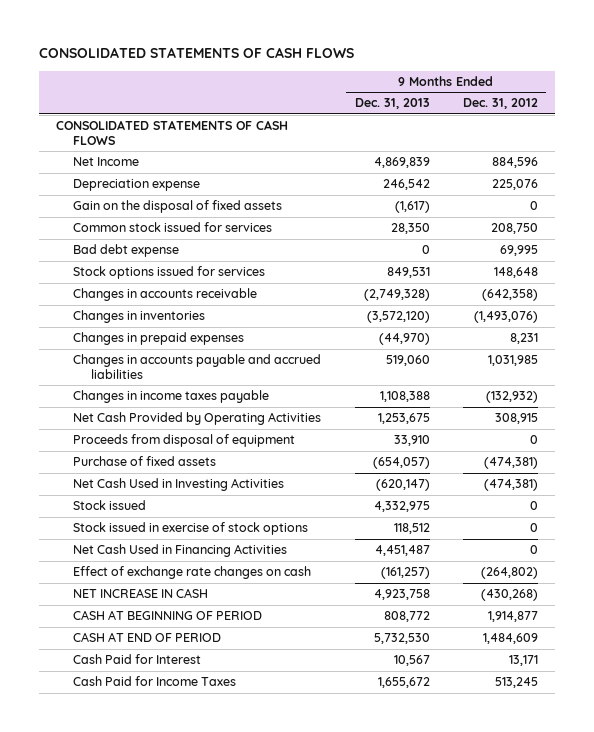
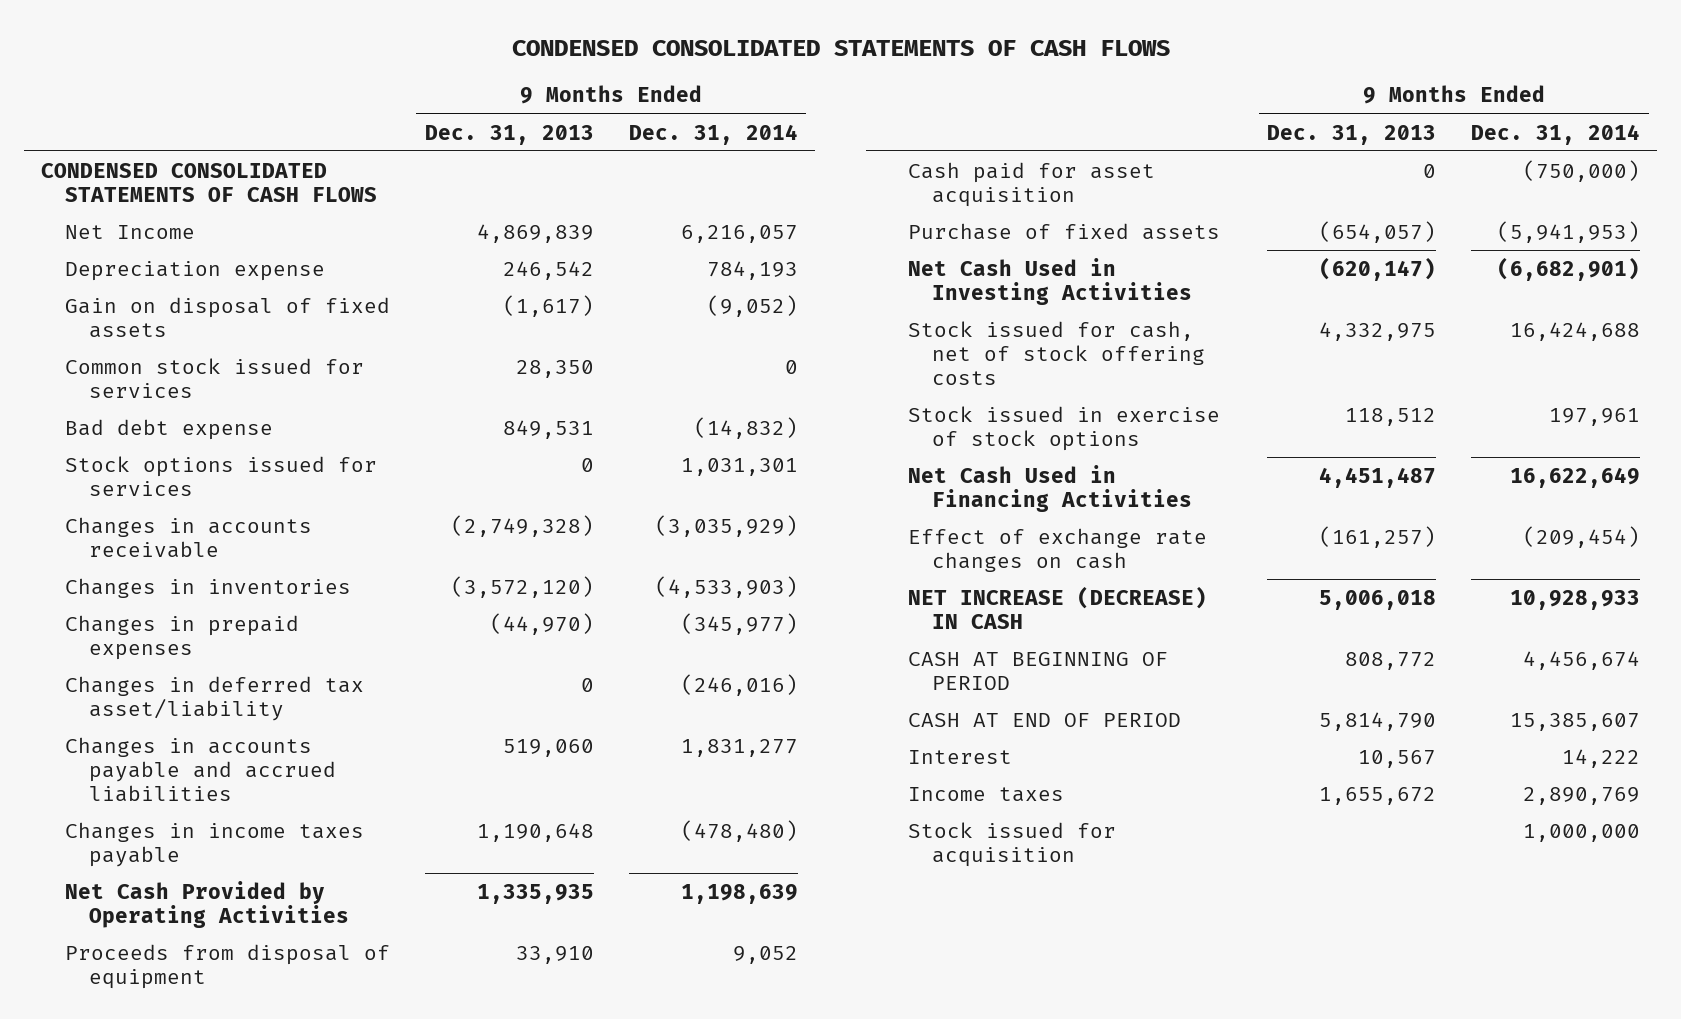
[38,47,354,59] CONSOLIDATED STATEMENTS OF CASH FLOWS -> [511,40,1170,57] CONDENSED CONSOLIDATED STATEMENTS OF CASH FLOWS
[462,98,538,110] Dec. 31, 2012 -> none
none -> [628,123,798,145] Dec. 31, 2014
[55,120,288,145] CONSOLIDATED STATEMENTS OF CASH FLOWS -> [41,162,378,202] CONDENSED CONSOLIDATED STATEMENTS OF CASH FLOWS
[73,200,283,214] Gain on the disposal of fixed assets -> [65,296,391,338] Gain on disposal of fixed assets
[421,245,430,255] 0 -> [503,419,595,439] 849,531
[386,267,430,279] 849,531 -> [581,457,595,472] 0
none -> [65,675,365,721] Changes in deferred tax asset/liability
[379,391,430,403] 1,108,388 -> [477,822,595,842] 1,190,648
[377,413,430,425] 1,253,675 -> [477,883,595,904] 1,335,935
none -> [907,161,1155,207] Cash paid for asset acquisition
[73,500,147,511] Stock issued -> [907,320,1205,386] Stock issued for cash, net of stock offering costs
[73,588,209,599] NET INCREASE IN CASH -> [907,585,1207,629] NET INCREASE (DECREASE) IN CASH
[373,589,430,601] 4,923,758 -> [1319,589,1437,610] 5,006,018
[373,633,430,645] 5,732,530 -> [1319,711,1437,731] 5,814,790
[73,654,202,665] Cash Paid for Interest -> [907,749,1012,764] Interest
[73,676,237,687] Cash Paid for Income Taxes -> [907,786,1064,802] Income taxes
none -> [907,821,1116,867] Stock issued for acquisition

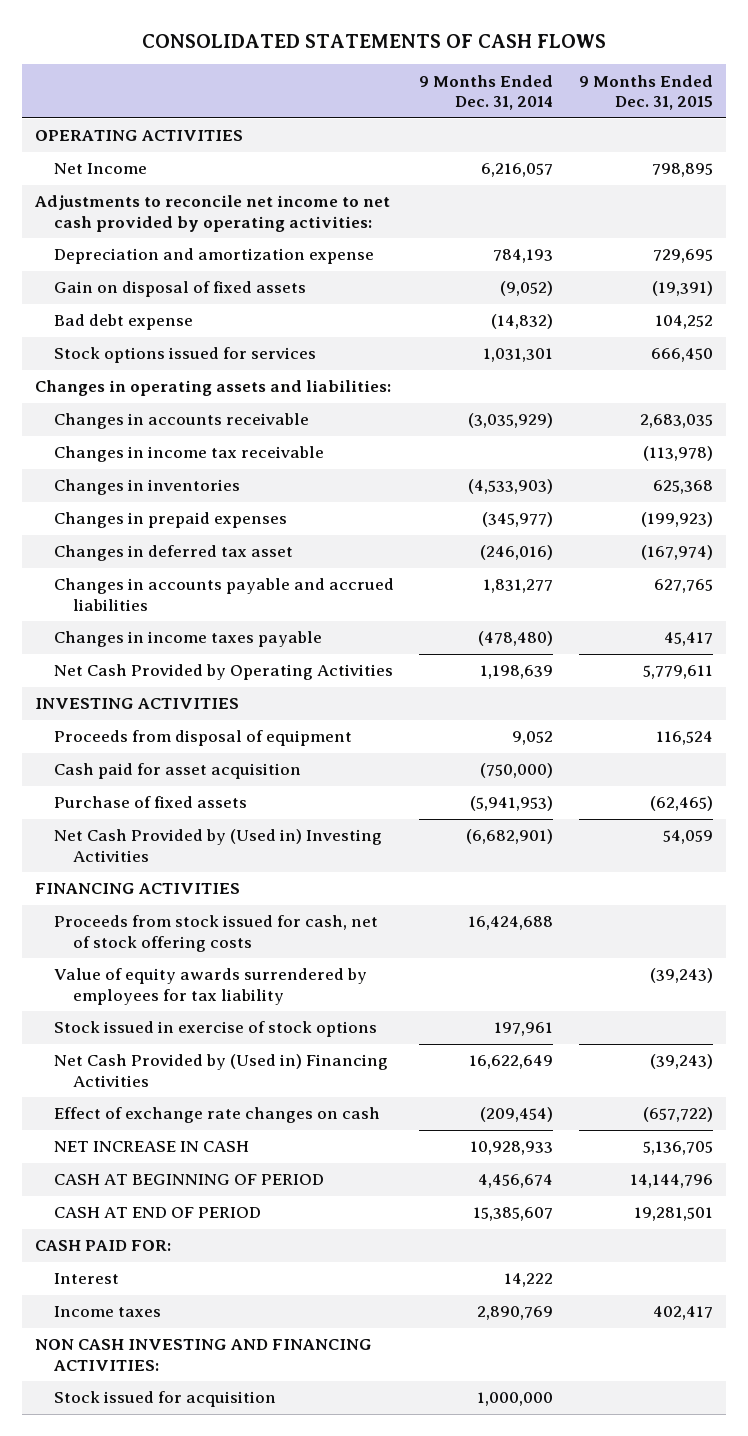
[511,40,1170,57] CONDENSED CONSOLIDATED STATEMENTS OF CASH FLOWS -> [141,33,606,48] CONSOLIDATED STATEMENTS OF CASH FLOWS
[425,124,595,145] Dec. 31, 2013 -> none
none -> [579,74,714,110] 9 Months Ended Dec. 31, 2015
[41,162,378,202] CONDENSED CONSOLIDATED STATEMENTS OF CASH FLOWS -> none
none -> [34,130,243,142] OPERATING ACTIVITIES
none -> [33,195,390,232] Adjustments to reconcile net income to net cash provided by operating activities:
[65,260,326,281] Depreciation expense -> [53,248,374,265] Depreciation and amortization expense
[65,357,365,398] Common stock issued for services -> none
none -> [34,380,391,397] Changes in operating assets and liabilities:
none -> [53,446,324,463] Changes in income tax receivable
[65,675,365,721] Changes in deferred tax asset/liability -> [53,545,293,562] Changes in deferred tax asset
none -> [34,698,239,710] INVESTING ACTIVITIES
[907,257,1192,305] Net Cash Used in Investing Activities -> [53,829,382,862] Net Cash Provided by (Used in) Investing Activities
none -> [34,883,240,895] FINANCING ACTIVITIES
[907,320,1205,386] Stock issued for cash, net of stock offering costs -> [53,915,378,952] Proceeds from stock issued for cash, net of stock offering costs
none -> [53,968,367,1005] Value of equity awards surrendered by employees for tax liability
[907,464,1192,512] Net Cash Used in Financing Activities -> [53,1054,388,1087] Net Cash Provided by (Used in) Financing Activities
[907,585,1207,629] NET INCREASE (DECREASE) IN CASH -> [53,1141,249,1153] NET INCREASE IN CASH
none -> [34,1240,171,1252] CASH PAID FOR:
none -> [34,1339,372,1371] NON CASH INVESTING AND FINANCING ACTIVITIES:

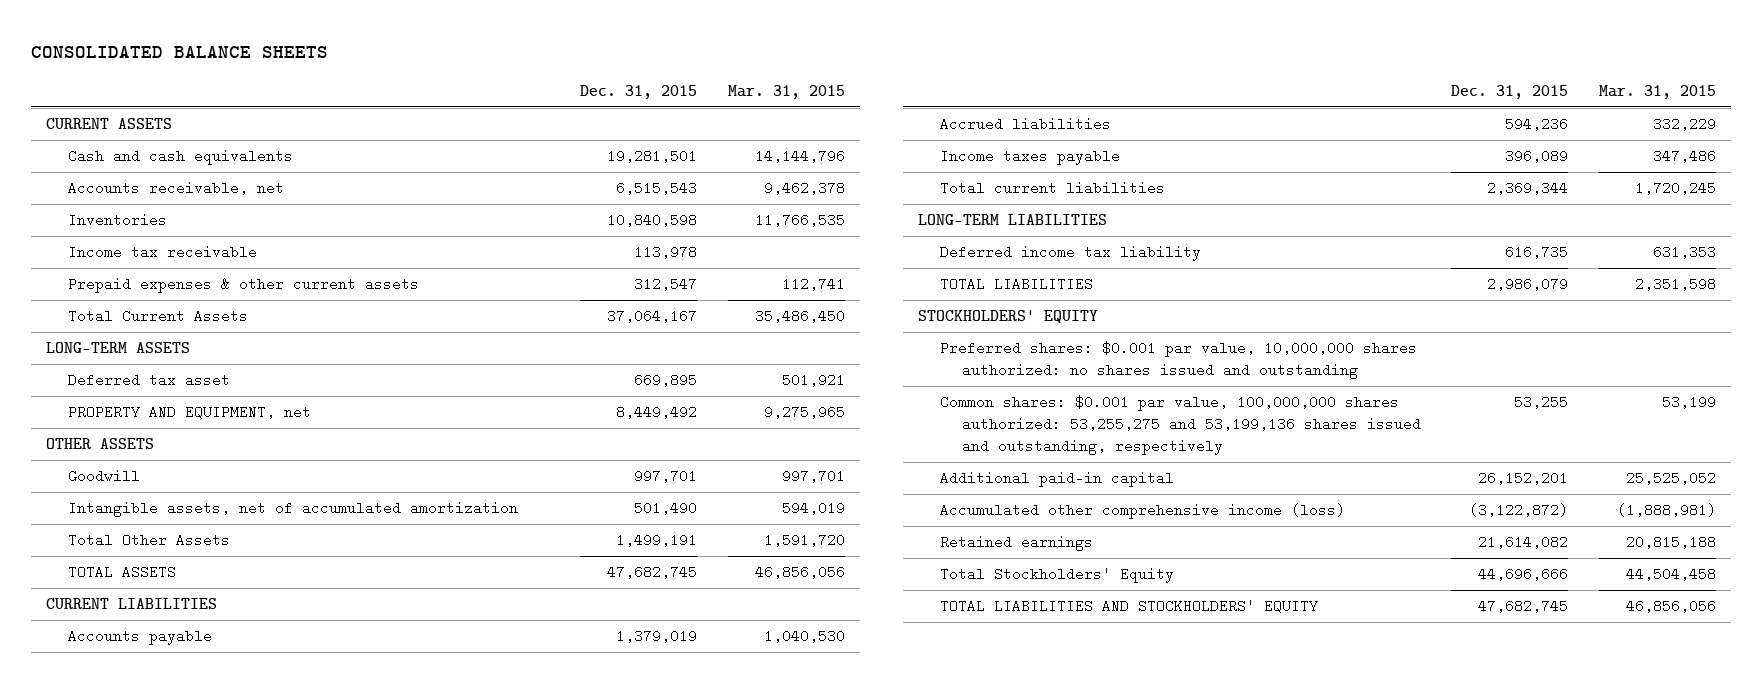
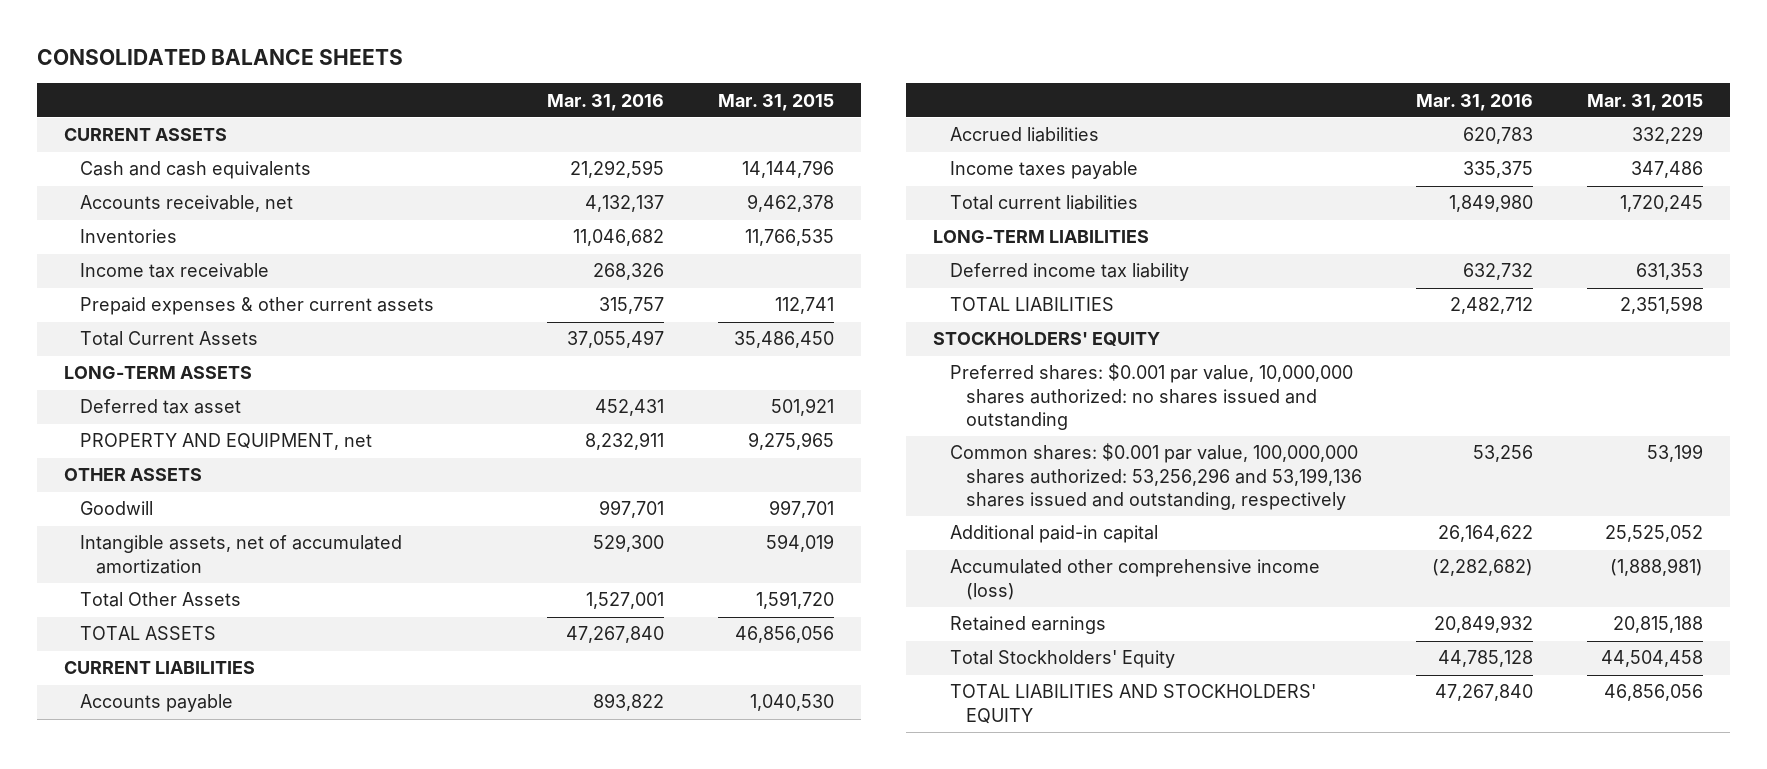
[579,84,697,99] Dec. 31, 2015 -> none
none -> [546,93,664,111] Mar. 31, 2016
[939,395,1421,456] Common shares: $0.001 par value, 100,000,000 shares authorized: 53,255,275 and 53,199,136 shares issued and outstanding, respectively -> [949,443,1362,510] Common shares: $0.001 par value, 100,000,000 shares authorized: 53,256,296 and 53,199,136 shares issued and outstanding, respectively

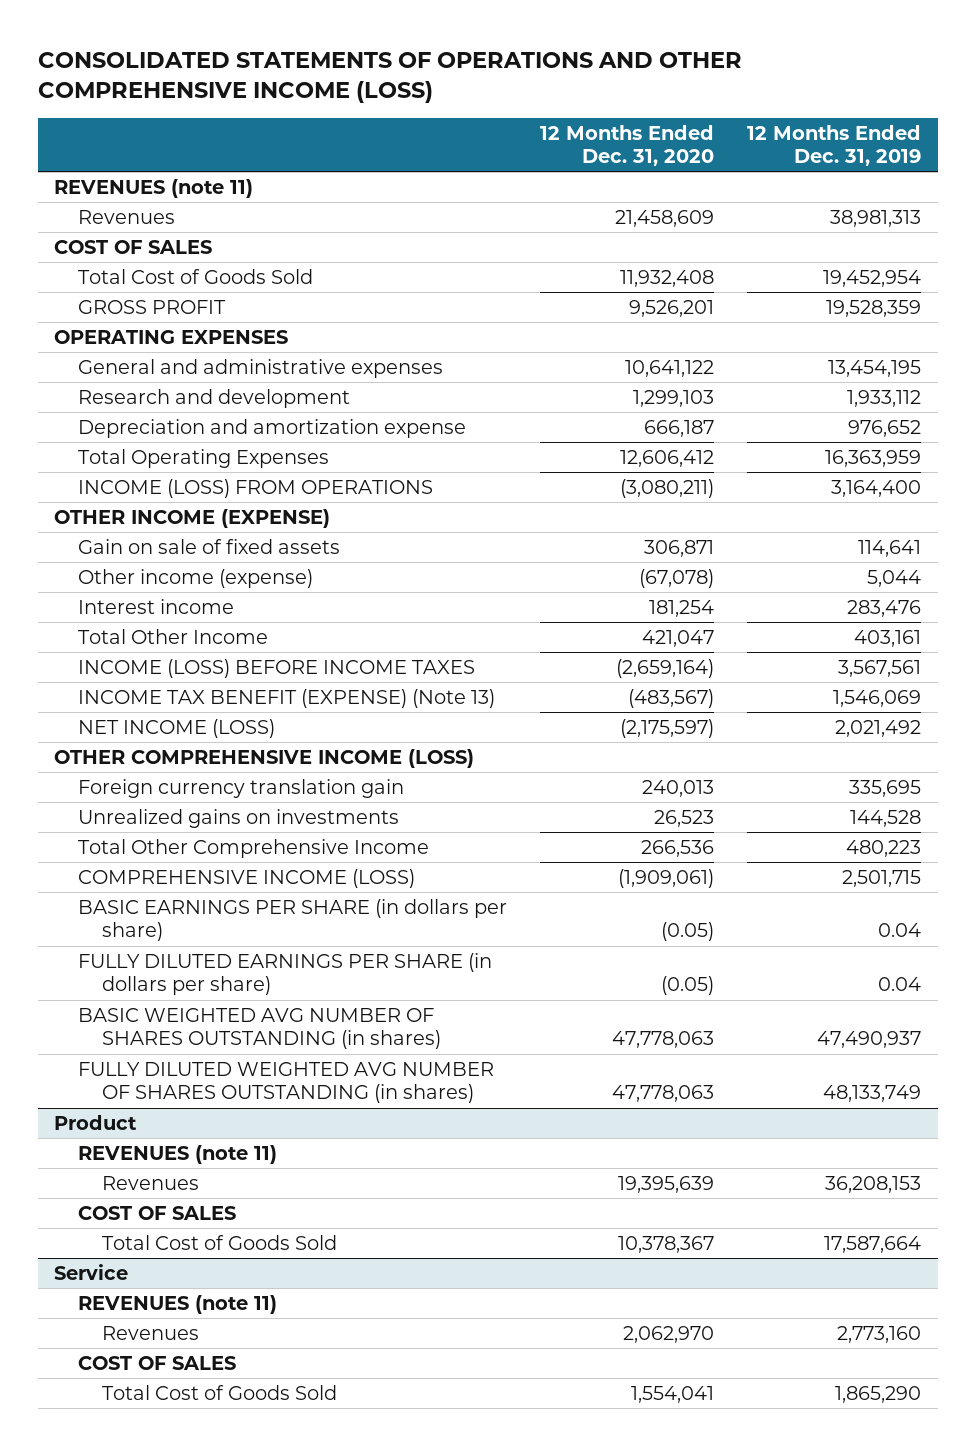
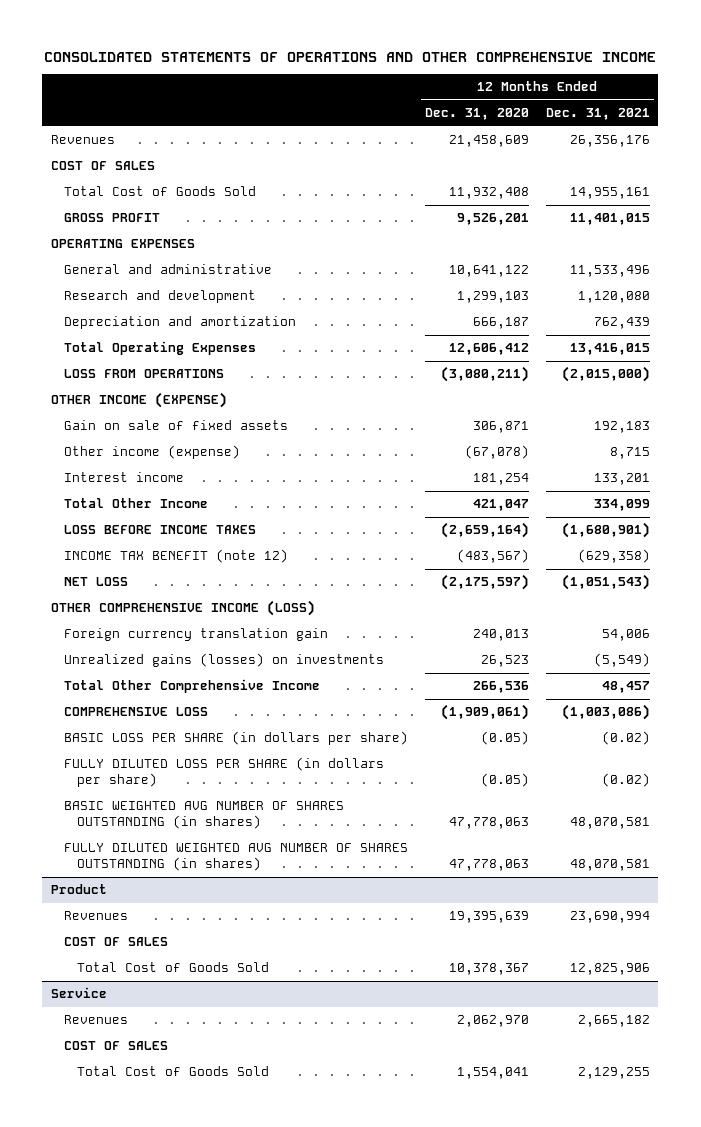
[37,52,742,104] CONSOLIDATED STATEMENTS OF OPERATIONS AND OTHER COMPREHENSIVE INCOME (LOSS) -> [44,51,657,62] CONSOLIDATED STATEMENTS OF OPERATIONS AND OTHER COMPREHENSIVE INCOME
[747,124,922,166] 12 Months Ended Dec. 31, 2019 -> none
none -> [545,108,650,121] Dec. 31, 2021
[54,179,254,199] REVENUES (note 11) -> none
[78,359,444,379] General and administrative expenses -> [64,264,273,275] General and administrative
[78,419,467,439] Depreciation and amortization expense -> [64,316,297,330] Depreciation and amortization
[78,479,434,499] INCOME (LOSS) FROM OPERATIONS -> [64,369,225,379] LOSS FROM OPERATIONS
[78,659,476,679] INCOME (LOSS) BEFORE INCOME TAXES -> [64,525,257,535] LOSS BEFORE INCOME TAXES
[78,689,496,709] INCOME TAX BENEFIT (EXPENSE) (Note 13) -> [64,549,289,564] INCOME TAX BENEFIT (note 12)
[78,719,276,739] NET INCOME (LOSS) -> [64,577,129,587] NET LOSS
[78,809,400,829] Unrealized gains on investments -> [64,653,385,668] Unrealized gains (losses) on investments
[78,869,416,889] COMPREHENSIVE INCOME (LOSS) -> [64,707,209,717] COMPREHENSIVE LOSS
[78,899,508,942] BASIC EARNINGS PER SHARE (in dollars per share) -> [64,731,409,746] BASIC LOSS PER SHARE (in dollars per share)
[78,953,493,996] FULLY DILUTED EARNINGS PER SHARE (in dollars per share) -> [64,757,385,788] FULLY DILUTED LOSS PER SHARE (in dollars per share)
[78,1145,278,1165] REVENUES (note 11) -> none
[78,1295,278,1315] REVENUES (note 11) -> none

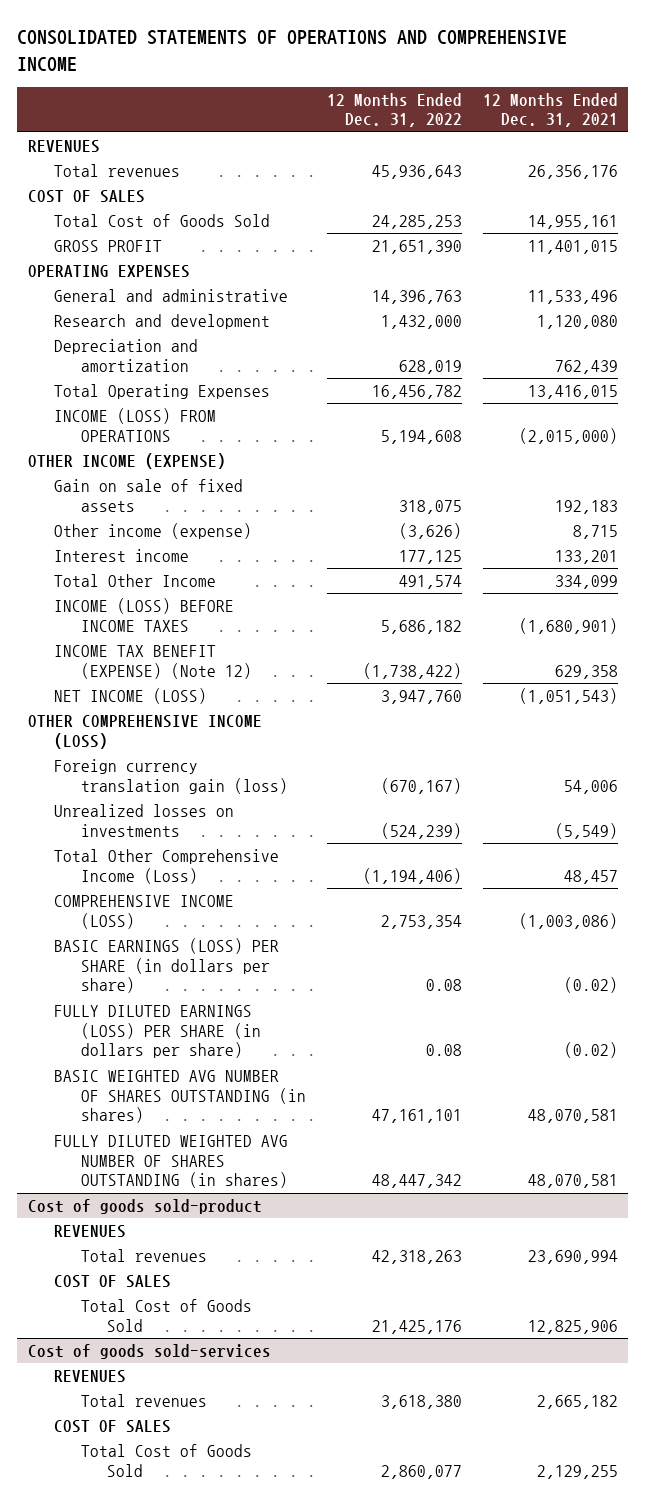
[44,51,657,62] CONSOLIDATED STATEMENTS OF OPERATIONS AND OTHER COMPREHENSIVE INCOME -> [17,30,568,71] CONSOLIDATED STATEMENTS OF OPERATIONS AND COMPREHENSIVE INCOME
[424,108,529,121] Dec. 31, 2020 -> none
none -> [326,92,462,128] 12 Months Ended Dec. 31, 2022
none -> [27,140,100,154] REVENUES
[50,135,115,145] Revenues -> [54,164,181,178] Total revenues
[64,369,225,379] LOSS FROM OPERATIONS -> [54,408,217,442] INCOME (LOSS) FROM OPERATIONS
[64,525,257,535] LOSS BEFORE INCOME TAXES -> [54,598,235,632] INCOME (LOSS) BEFORE INCOME TAXES
[64,549,289,564] INCOME TAX BENEFIT (note 12) -> [54,645,252,679] INCOME TAX BENEFIT (EXPENSE) (Note 12)
[577,549,650,564] (629,358) -> [554,664,618,679] 629,358
[64,577,129,587] NET LOSS -> [54,688,208,705] NET INCOME (LOSS)
[64,628,329,642] Foreign currency translation gain -> [54,759,288,794] Foreign currency translation gain (loss)
[64,653,385,668] Unrealized gains (losses) on investments -> [54,804,235,837] Unrealized losses on investments
[64,679,321,694] Total Other Comprehensive Income -> [54,849,280,884] Total Other Comprehensive Income (Loss)
[64,707,209,717] COMPREHENSIVE LOSS -> [54,895,235,929] COMPREHENSIVE INCOME (LOSS)
[64,731,409,746] BASIC LOSS PER SHARE (in dollars per share) -> [54,938,280,994] BASIC EARNINGS (LOSS) PER SHARE (in dollars per share)
[64,757,385,788] FULLY DILUTED LOSS PER SHARE (in dollars per share) -> [54,1005,261,1059] FULLY DILUTED EARNINGS (LOSS) PER SHARE (in dollars per share)
[50,884,107,895] Product -> [27,1199,262,1215] Cost of goods sold-product
none -> [54,1225,127,1239] REVENUES
[64,911,129,921] Revenues -> [80,1249,207,1263] Total revenues
[50,987,107,999] Service -> [27,1344,271,1360] Cost of goods sold-services
none -> [54,1370,127,1384] REVENUES
[64,1015,129,1025] Revenues -> [80,1394,207,1408] Total revenues

